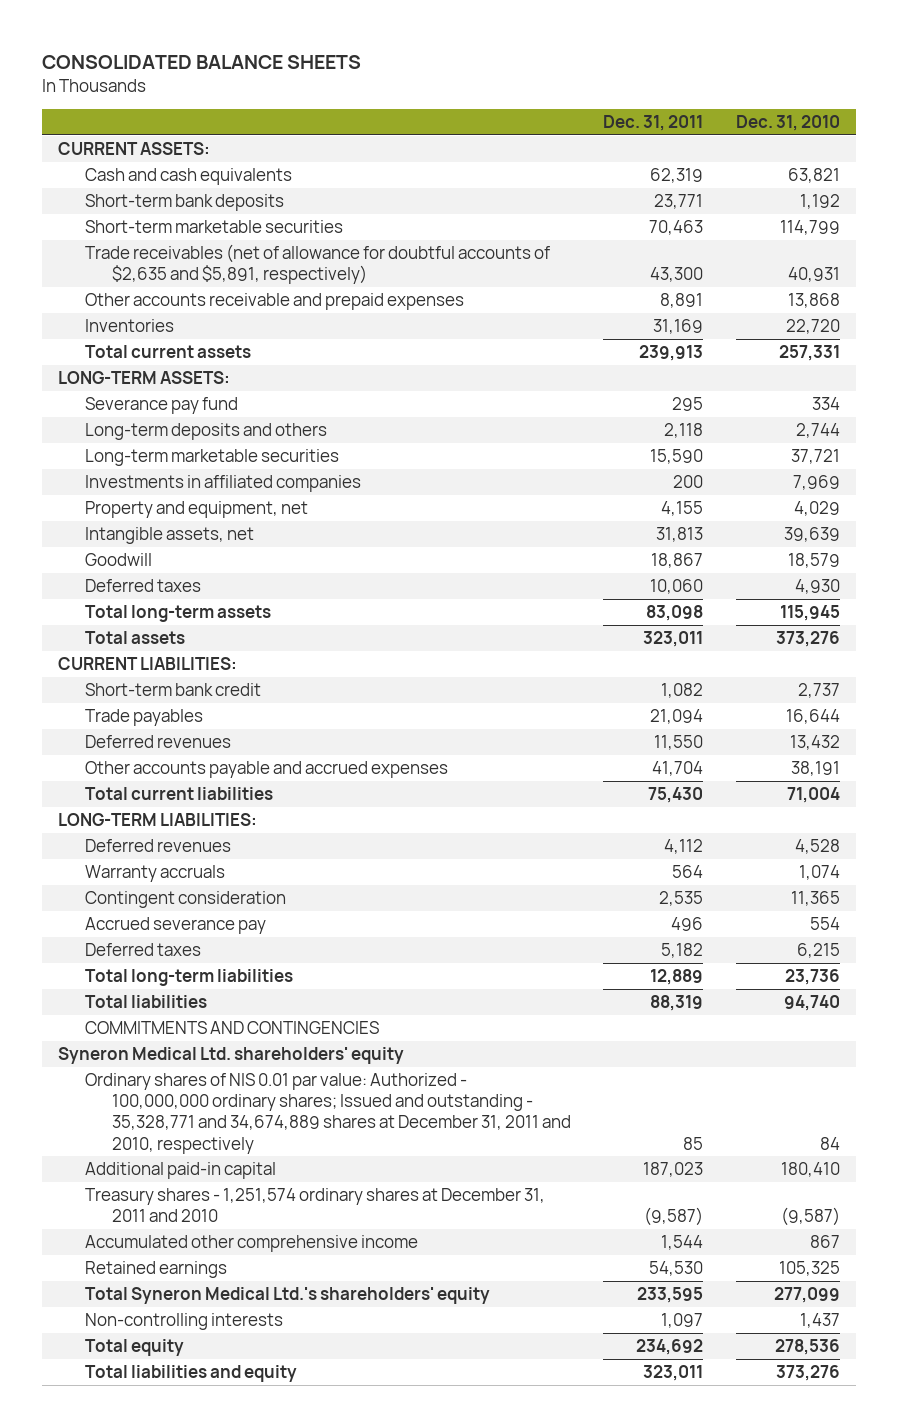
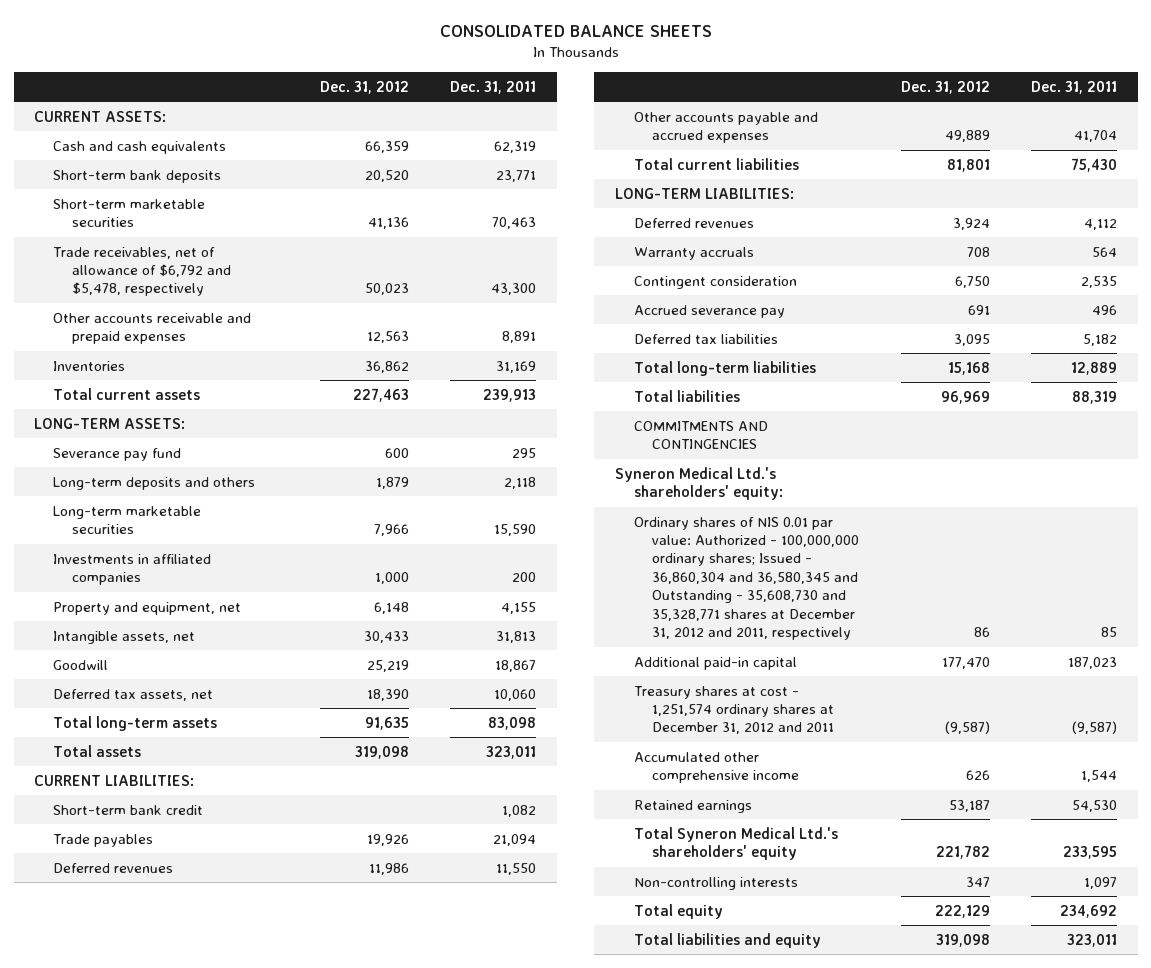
[735,115,840,132] Dec. 31, 2010 -> none
none -> [320,80,410,94] Dec. 31, 2012
[85,244,551,285] Trade receivables (net of allowance for doubtful accounts of $2,635 and $5,891, respectively) -> [53,246,231,297] Trade receivables, net of allowance of $6,792 and $5,478, respectively
[85,579,202,593] Deferred taxes -> [53,688,214,701] Deferred tax assets, net
[85,943,202,957] Deferred taxes -> [633,333,778,344] Deferred tax liabilities
[58,1047,405,1065] Syneron Medical Ltd. shareholders' equity -> [614,466,783,501] Syneron Medical Ltd.'s shareholders' equity:
[85,1073,572,1154] Ordinary shares of NIS 0.01 par value: Authorized - 100,000,000 ordinary shares; Issued and outstanding - 35,328,771 and 34,674,889 shares at December 31, 2011 and 2010, respectively -> [633,516,860,641] Ordinary shares of NIS 0.01 par value: Authorized - 100,000,000 ordinary shares; Issued - 36,860,304 and 36,580,345 and Outstanding - 35,608,730 and 35,328,771 shares at December 31, 2012 and 2011, respectively
[85,1188,546,1223] Treasury shares - 1,251,574 ordinary shares at December 31, 2011 and 2010 -> [633,685,835,735] Treasury shares at cost - 1,251,574 ordinary shares at December 31, 2012 and 2011

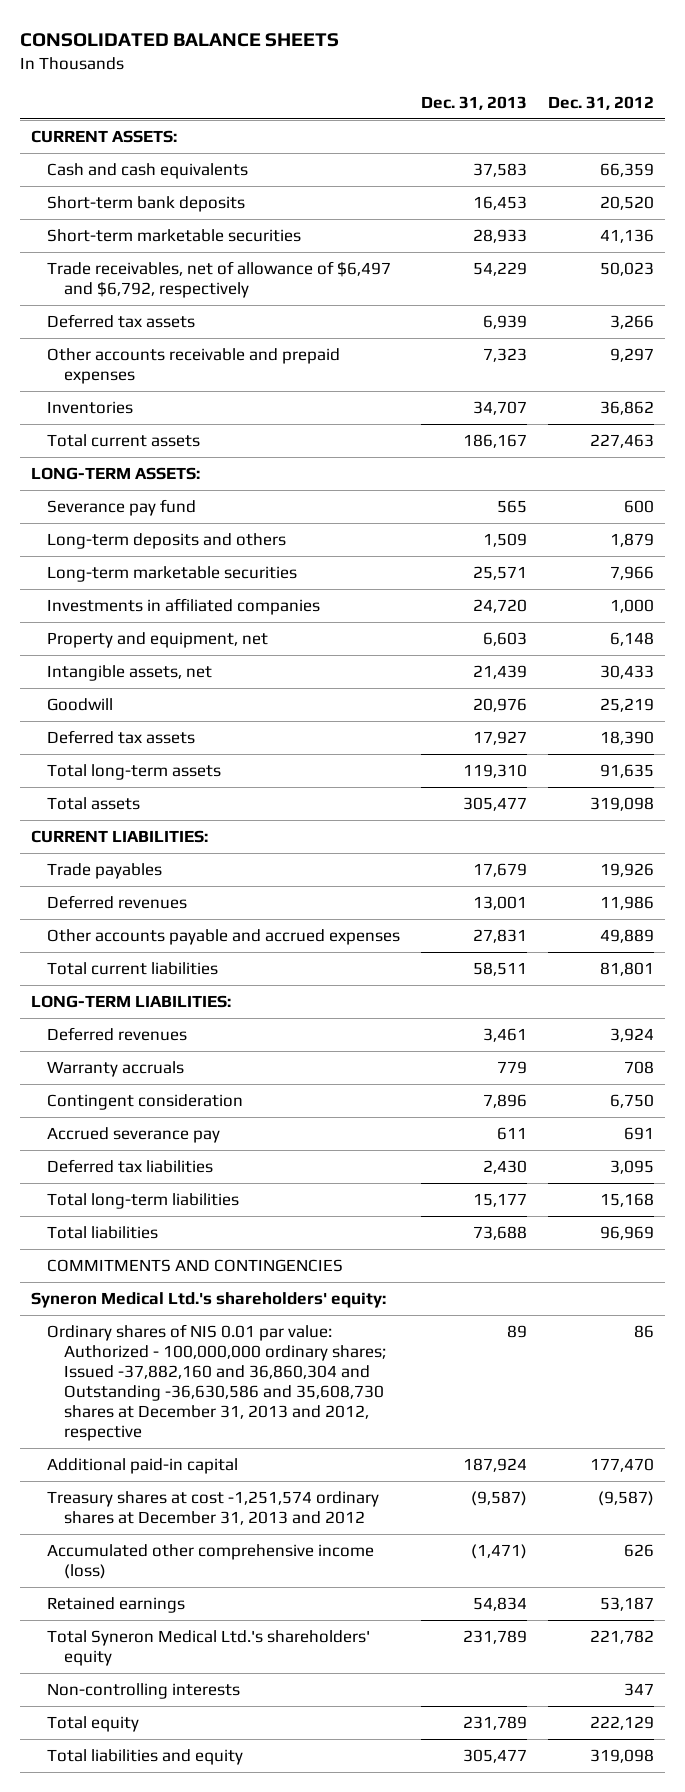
[450,80,537,94] Dec. 31, 2011 -> none
none -> [421,95,528,110] Dec. 31, 2013
[53,246,231,297] Trade receivables, net of allowance of $6,792 and $5,478, respectively -> [47,260,392,299] Trade receivables, net of allowance of $6,497 and $6,792, respectively
none -> [47,313,196,328] Deferred tax assets
[367,331,410,344] 12,563 -> [610,347,655,362] 9,297
[53,688,214,701] Deferred tax assets, net -> [47,729,196,744] Deferred tax assets
[53,804,204,815] Short-term bank credit -> none
[633,516,860,641] Ordinary shares of NIS 0.01 par value: Authorized - 100,000,000 ordinary shares; Issued - 36,860,304 and 36,580,345 and Outstanding - 35,608,730 and 35,328,771 shares at December 31, 2012 and 2011, respectively -> [47,1323,386,1442] Ordinary shares of NIS 0.01 par value: Authorized - 100,000,000 ordinary shares; Issued -37,882,160 and 36,860,304 and Outstanding -36,630,586 and 35,608,730 shares at December 31, 2013 and 2012, respective
[633,685,835,735] Treasury shares at cost - 1,251,574 ordinary shares at December 31, 2012 and 2011 -> [47,1490,380,1526] Treasury shares at cost -1,251,574 ordinary shares at December 31, 2013 and 2012
[633,751,800,784] Accumulated other comprehensive income -> [47,1543,375,1580] Accumulated other comprehensive income (loss)

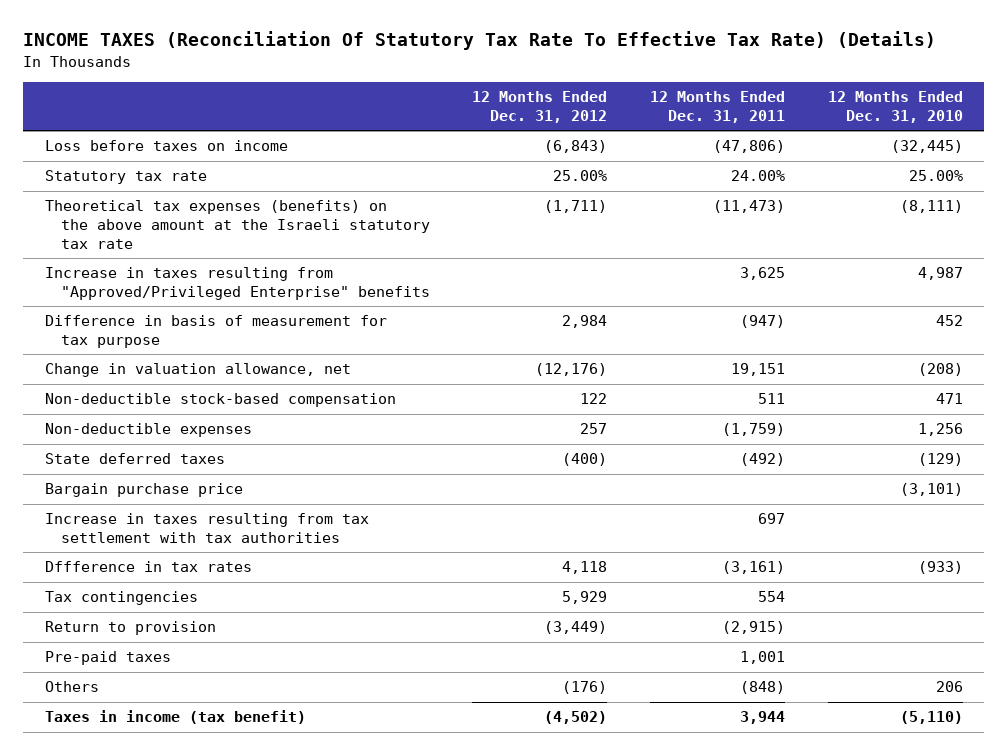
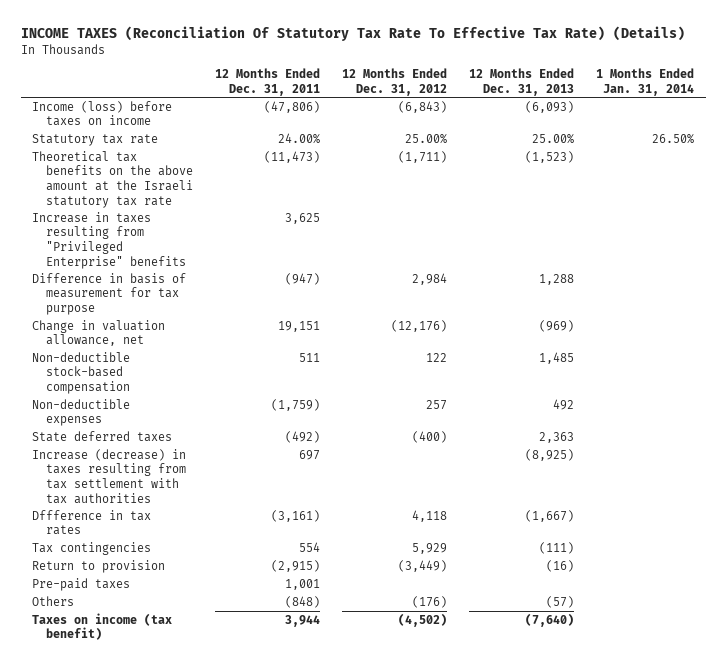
[827,91,963,123] 12 Months Ended Dec. 31, 2010 -> none
none -> [469,68,575,96] 12 Months Ended Dec. 31, 2013
none -> [596,68,695,96] 1 Months Ended Jan. 31, 2014
[44,140,288,152] Loss before taxes on income -> [31,100,172,127] Income (loss) before taxes on income
[44,200,430,249] Theoretical tax expenses (benefits) on the above amount at the Israeli statutory tax rate -> [31,150,194,208] Theoretical tax benefits on the above amount at the Israeli statutory tax rate
[44,267,430,301] Increase in taxes resulting from "Approved/Privileged Enterprise" benefits -> [31,211,187,269] Increase in taxes resulting from "Privileged Enterprise" benefits
[44,483,243,498] Bargain purchase price -> none
[44,513,369,544] Increase in taxes resulting from tax settlement with tax authorities -> [31,448,187,504] Increase (decrease) in taxes resulting from tax settlement with tax authorities
[44,710,306,725] Taxes in income (tax benefit) -> [31,612,172,641] Taxes on income (tax benefit)

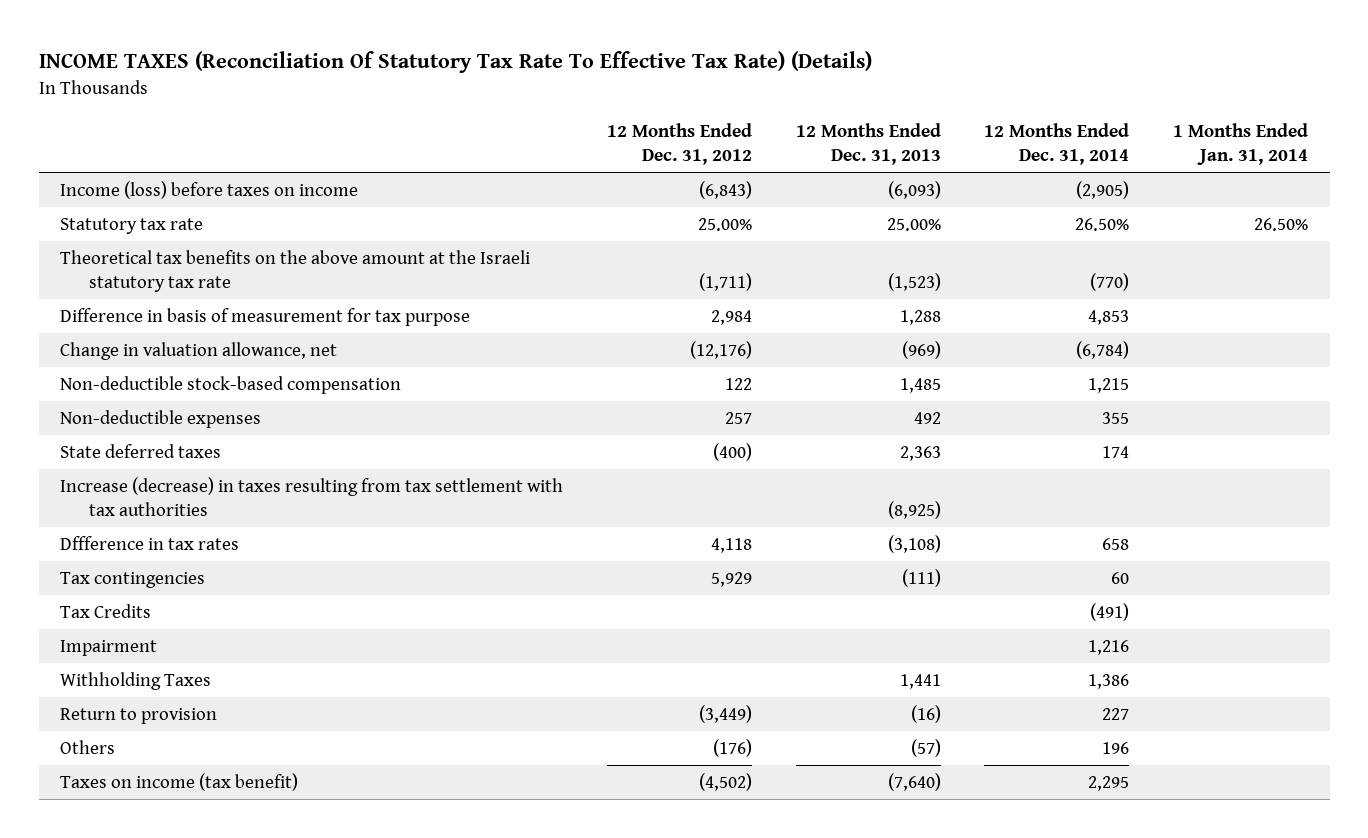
[215,68,321,96] 12 Months Ended Dec. 31, 2011 -> none
none -> [984,122,1130,166] 12 Months Ended Dec. 31, 2014
[31,211,187,269] Increase in taxes resulting from "Privileged Enterprise" benefits -> none
[525,509,575,522] (1,667) -> [887,534,941,553] (3,108)
none -> [60,603,152,618] Tax Credits
none -> [60,639,158,656] Impairment
none -> [60,671,212,690] Withholding Taxes
[31,577,130,591] Pre-paid taxes -> none

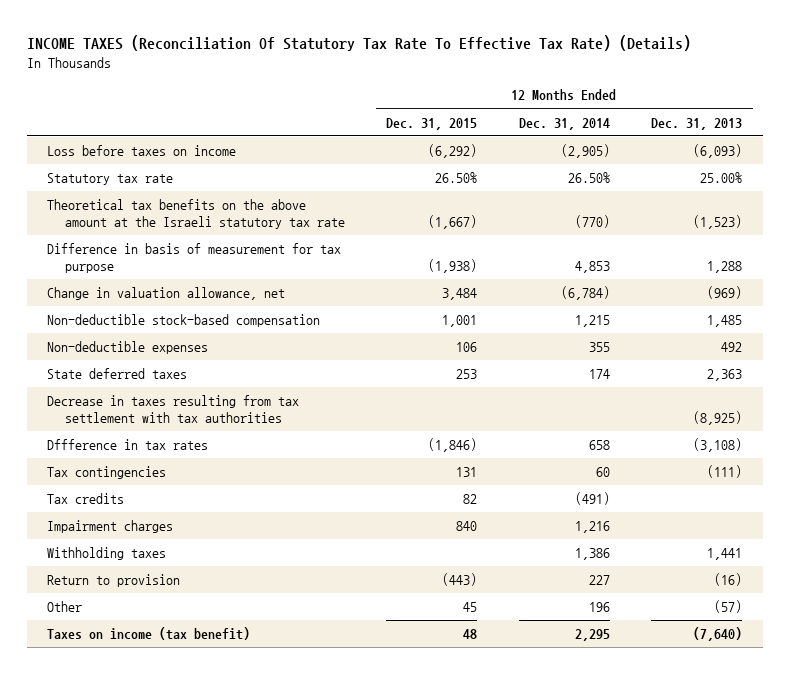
[607,122,753,166] 12 Months Ended Dec. 31, 2012 -> none
[1172,122,1308,166] 1 Months Ended Jan. 31, 2014 -> none
none -> [386,117,478,130] Dec. 31, 2015
[60,180,359,199] Income (loss) before taxes on income -> [47,145,237,157] Loss before taxes on income
[60,476,564,517] Increase (decrease) in taxes resulting from tax settlement with tax authorities -> [47,395,300,423] Decrease in taxes resulting from tax settlement with tax authorities
[60,603,152,618] Tax Credits -> [47,493,125,505] Tax credits
[60,639,158,656] Impairment -> [47,520,174,534] Impairment charges
[60,671,212,690] Withholding Taxes -> [47,547,167,561] Withholding taxes
[60,739,116,754] Others -> [47,601,83,613] Other

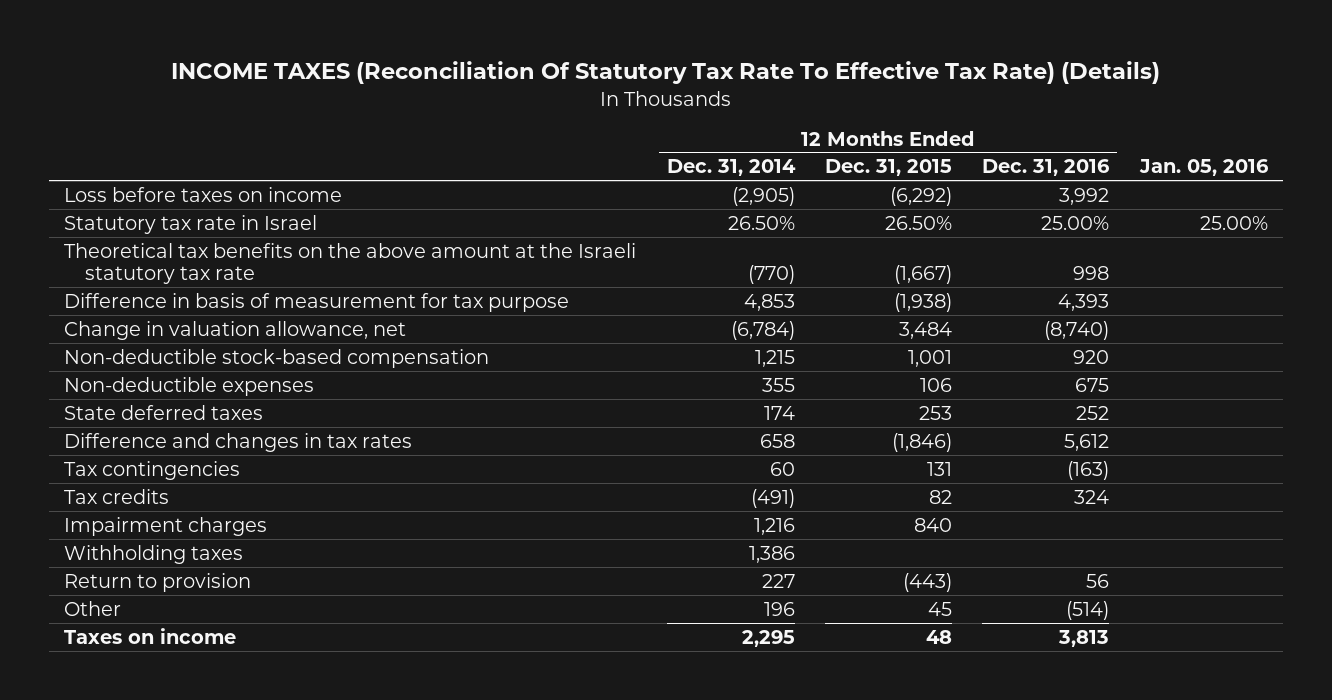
[651,117,743,130] Dec. 31, 2013 -> none
none -> [982,159,1111,177] Dec. 31, 2016
none -> [1138,159,1269,177] Jan. 05, 2016
[47,173,174,186] Statutory tax rate -> [64,214,318,234] Statutory tax rate in Israel
[47,395,300,423] Decrease in taxes resulting from tax settlement with tax authorities -> none
[47,439,209,451] Dffference in tax rates -> [64,432,413,452] Difference and changes in tax rates
[47,627,251,641] Taxes on income (tax benefit) -> [64,627,237,644] Taxes on income

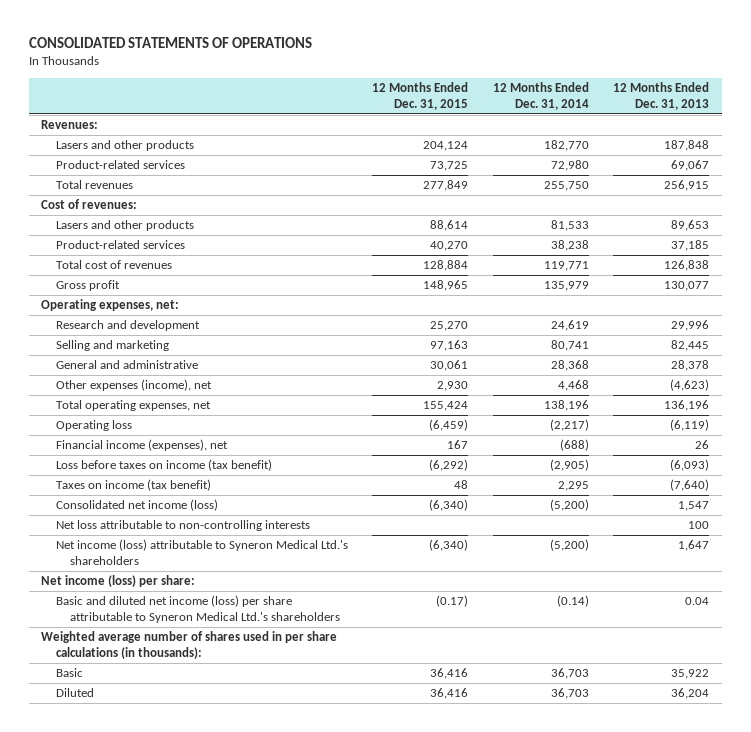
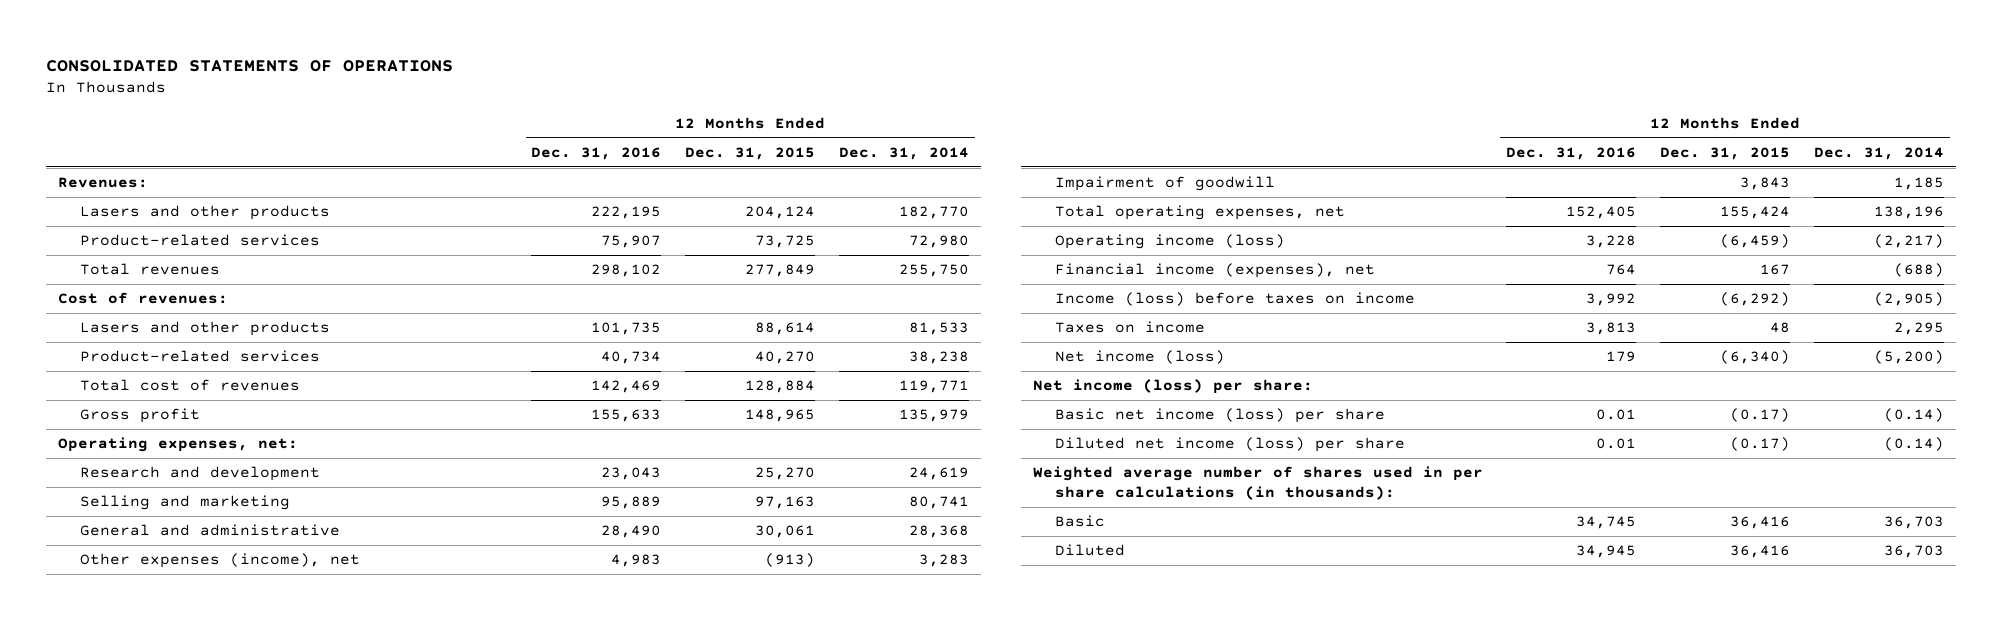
[613,81,710,110] 12 Months Ended Dec. 31, 2013 -> none
none -> [531,146,662,160] Dec. 31, 2016
[437,381,469,392] 2,930 -> [765,553,816,568] (913)
[557,380,589,392] 4,468 -> [918,554,969,568] 3,283
none -> [1054,176,1275,192] Impairment of goodwill
[55,420,132,432] Operating loss -> [1054,234,1285,250] Operating income (loss)
[55,499,218,512] Consolidated net income (loss) -> none
[55,520,310,532] Net loss attributable to non-controlling interests -> none
[55,459,272,472] Loss before taxes on income (tax benefit) -> [1054,292,1415,307] Income (loss) before taxes on income
[55,479,211,492] Taxes on income (tax benefit) -> [1054,321,1205,334] Taxes on income
[55,539,348,565] Net income (loss) attributable to Syneron Medical Ltd.'s shareholders -> [1054,350,1225,365] Net income (loss)
[55,595,340,623] Basic and diluted net income (loss) per share attributable to Syneron Medical Ltd.'s shareholders -> [1054,408,1385,424] Basic net income (loss) per share
none -> [1054,437,1405,453] Diluted net income (loss) per share

